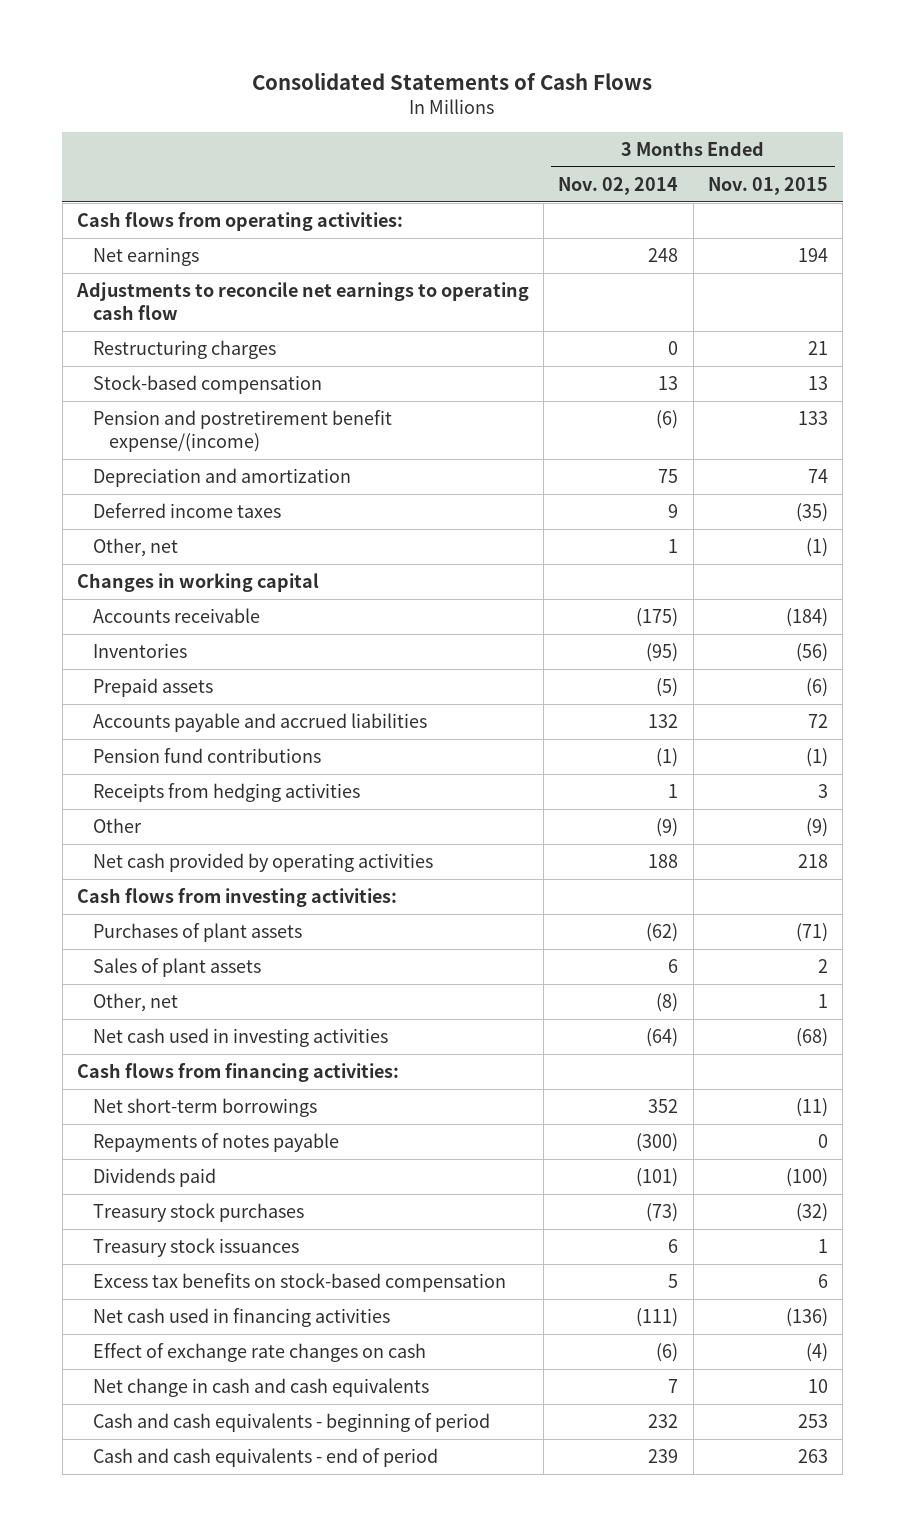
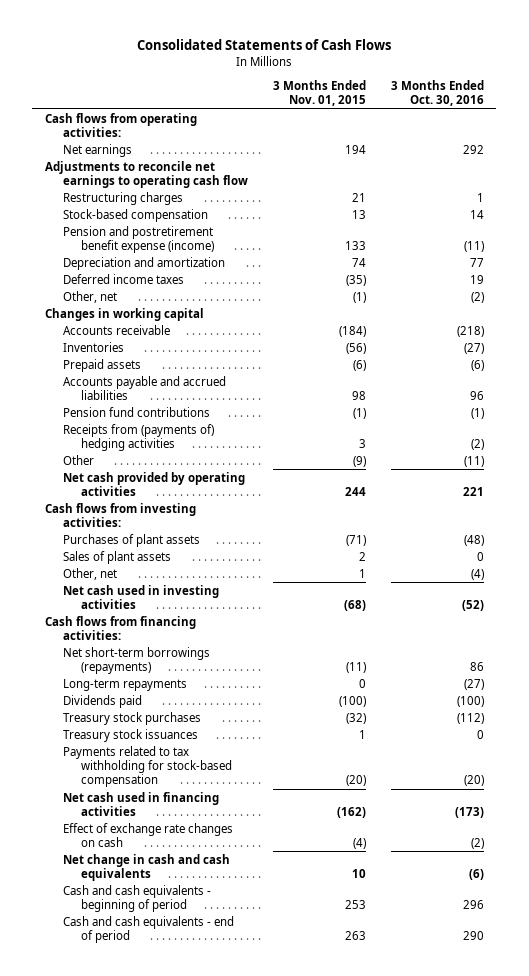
[558,176,679,195] Nov. 02, 2014 -> none
none -> [390,80,484,107] 3 Months Ended Oct. 30, 2016
[93,410,393,452] Pension and postretirement benefit expense/(income) -> [63,225,215,253] Pension and postretirement benefit expense (income)
[808,714,829,729] 72 -> [352,390,367,400] 98
[93,783,361,803] Receipts from hedging activities -> [63,423,215,451] Receipts from (payments of) hedging activities
[798,854,829,869] 218 -> [345,486,367,496] 244
[93,1133,340,1153] Repayments of notes payable -> none
[93,1098,318,1118] Net short-term borrowings -> [63,646,211,674] Net short-term borrowings (repayments)
none -> [63,678,188,691] Long-term repayments
[93,1273,507,1293] Excess tax benefits on stock-based compensation -> none
none -> [63,745,233,787] Payments related to tax withholding for stock-based compensation
[786,1308,829,1328] (136) -> [337,806,367,818] (162)

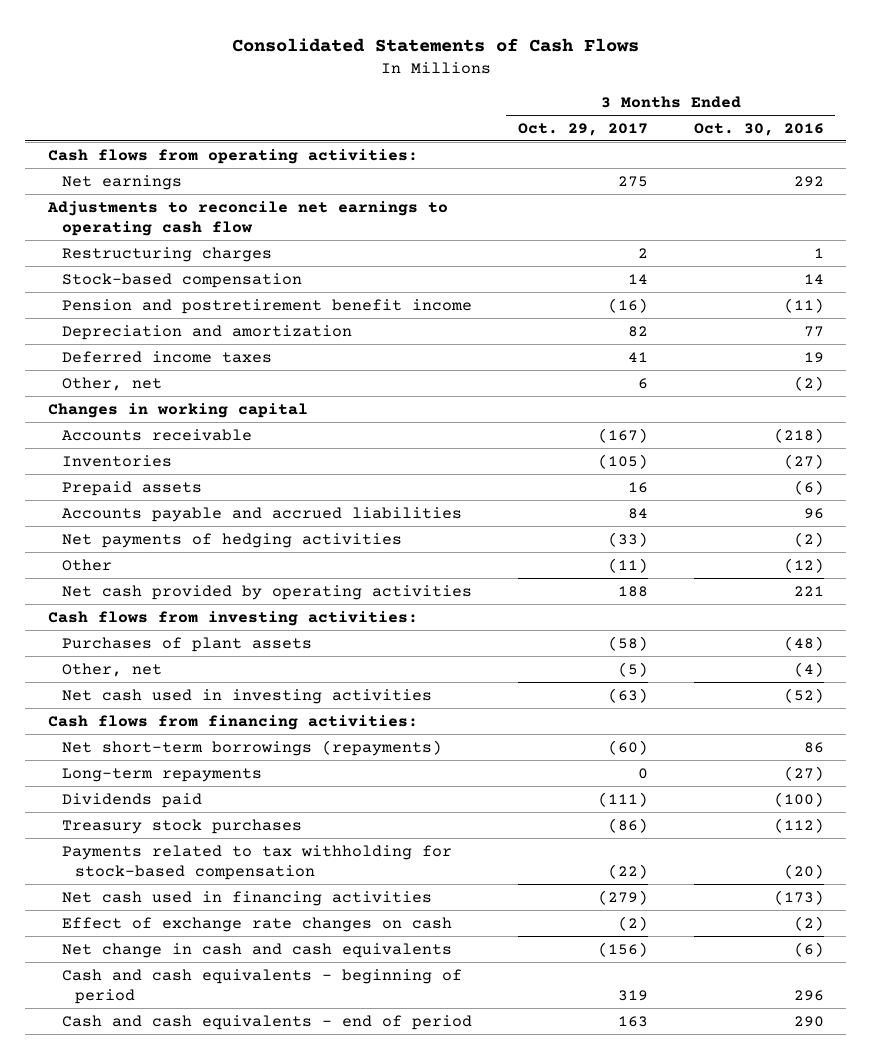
[273,80,367,107] 3 Months Ended Nov. 01, 2015 -> none
none -> [517,122,648,136] Oct. 29, 2017
[63,225,215,253] Pension and postretirement benefit expense (income) -> [61,298,472,314] Pension and postretirement benefit income
[63,406,211,417] Pension fund contributions -> none
[63,423,215,451] Receipts from (payments of) hedging activities -> [61,532,402,548] Net payments of hedging activities
[463,455,484,467] (11) -> [783,557,824,573] (12)
[63,550,172,564] Sales of plant assets -> none
[63,728,199,742] Treasury stock issuances -> none

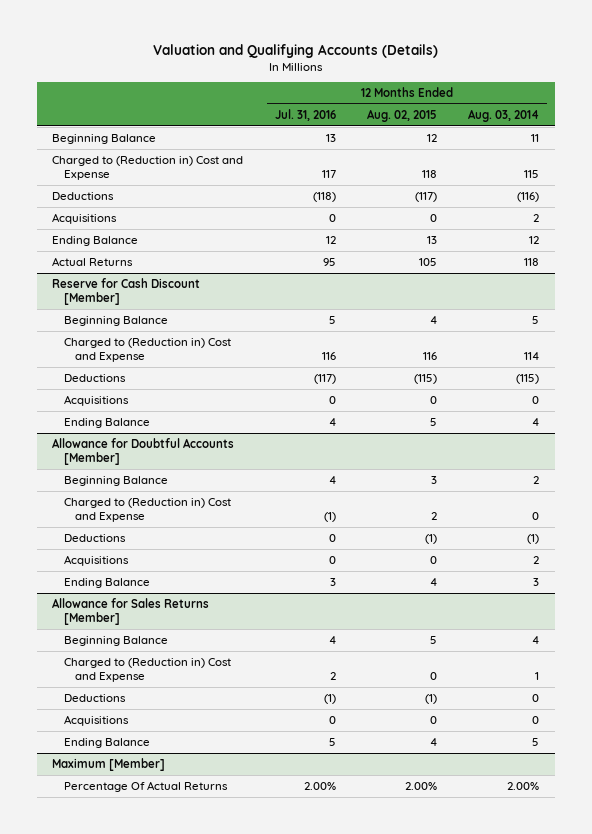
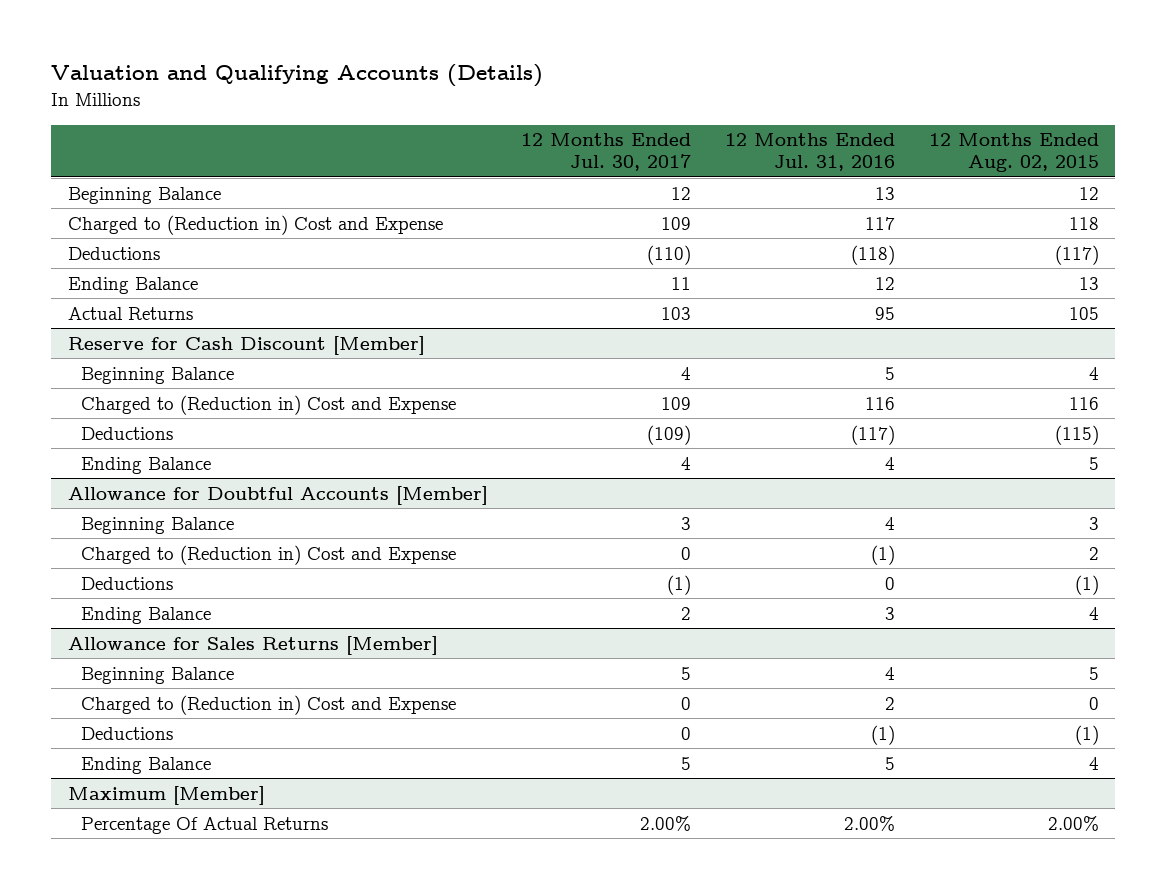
[468,108,540,122] Aug. 03, 2014 -> none
none -> [521,133,692,172] 12 Months Ended Jul. 30, 2017
[52,212,118,224] Acquisitions -> none
[63,394,129,406] Acquisitions -> none
[63,554,129,566] Acquisitions -> none
[63,714,129,726] Acquisitions -> none

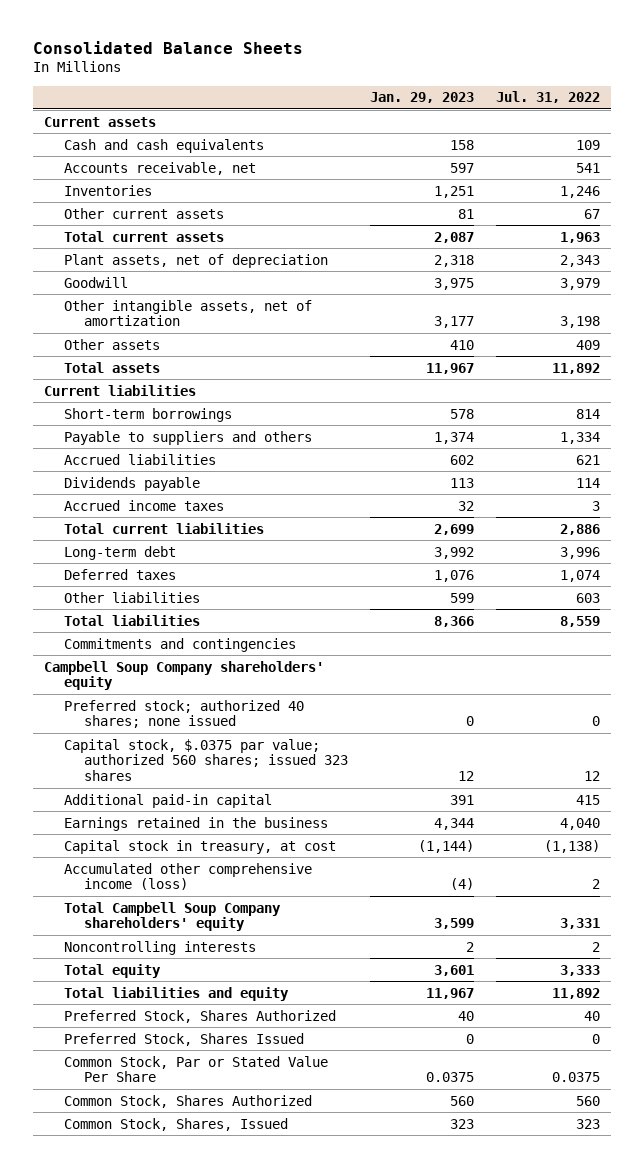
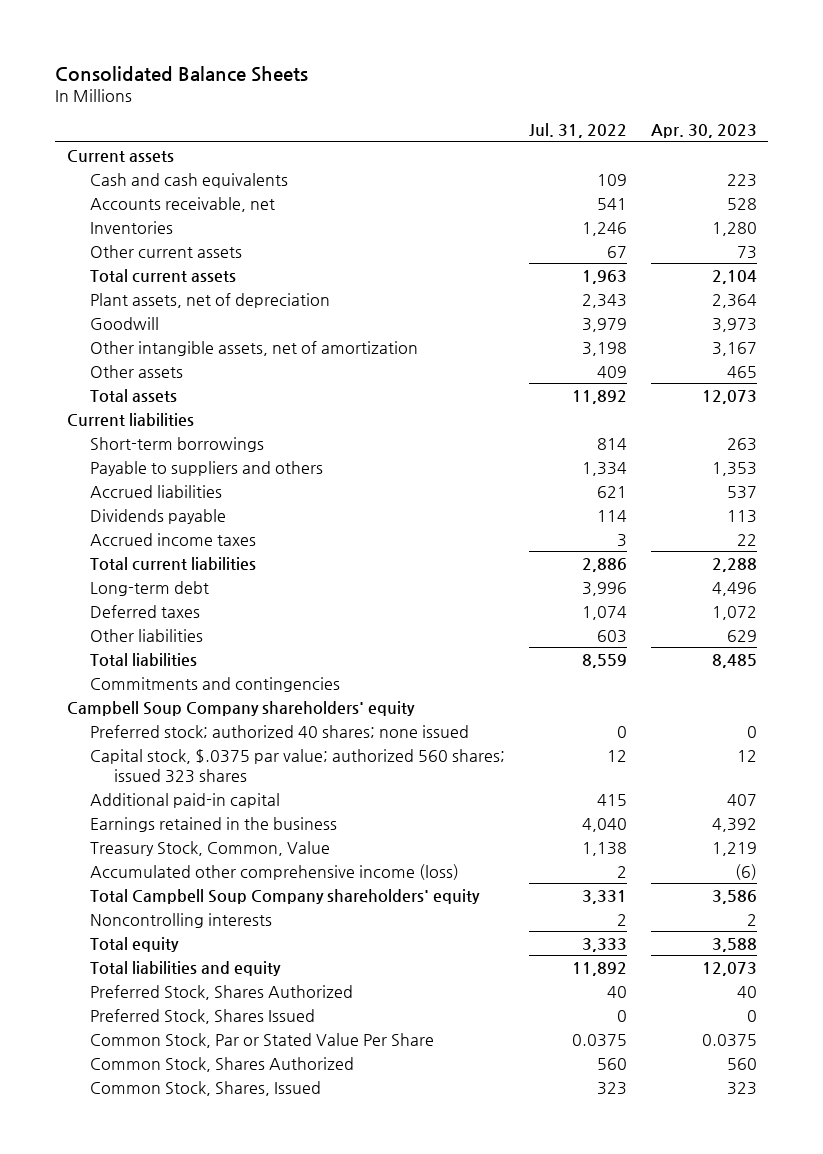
[370,92,475,104] Jan. 29, 2023 -> none
none -> [650,124,757,139] Apr. 30, 2023
[64,839,337,854] Capital stock in treasury, at cost -> none
none -> [90,840,331,856] Treasury Stock, Common, Value

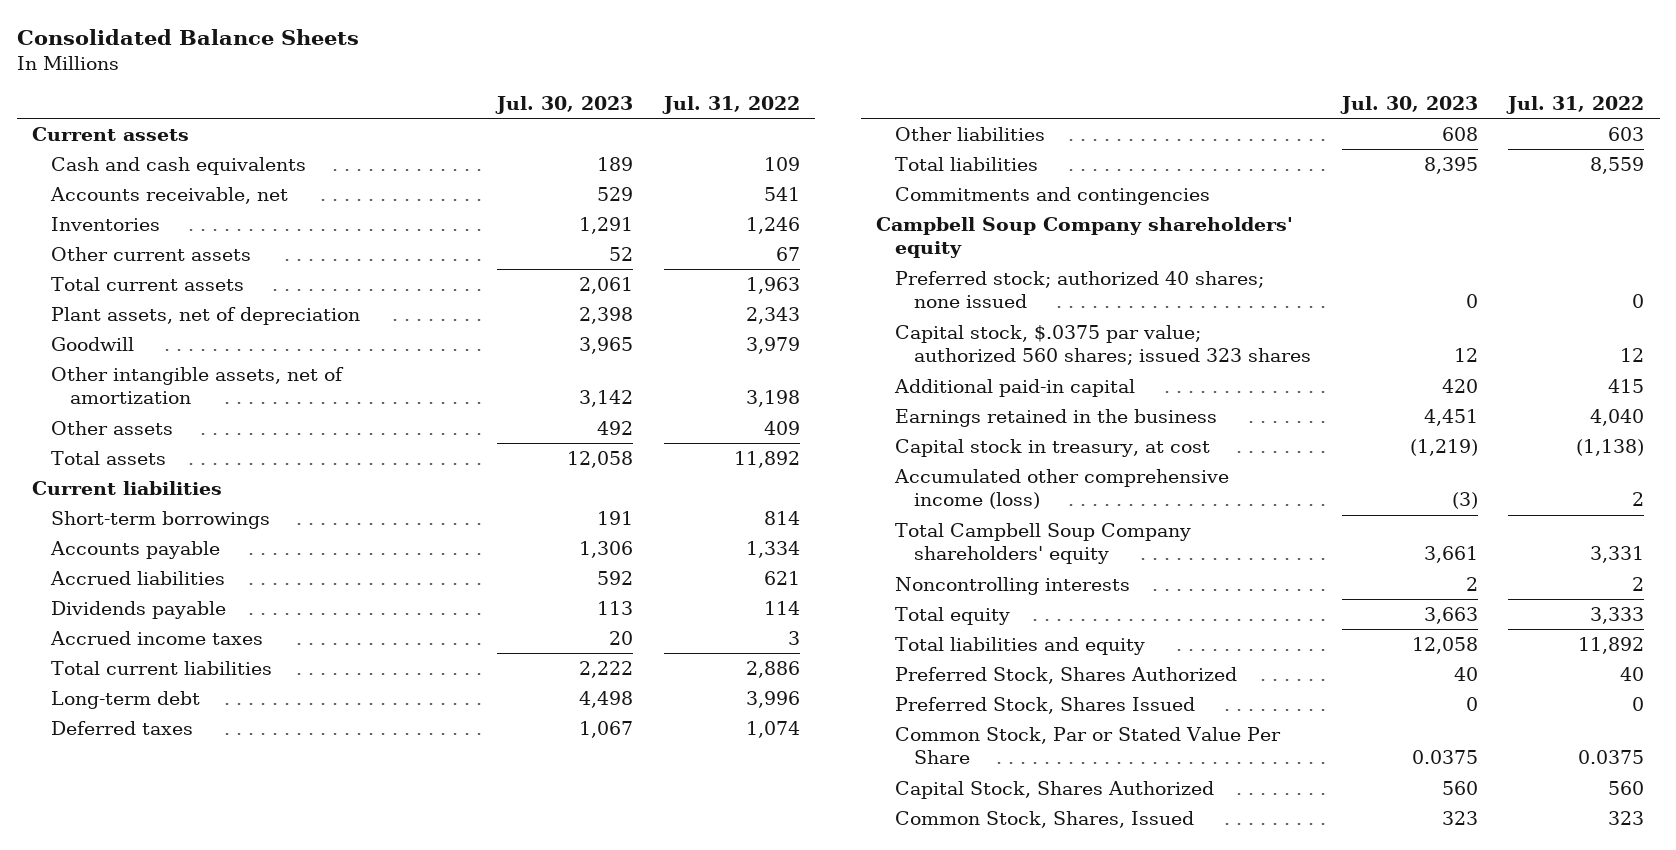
[650,124,757,139] Apr. 30, 2023 -> none
none -> [495,95,634,114] Jul. 30, 2023
[90,460,324,476] Payable to suppliers and others -> [49,540,220,559] Accounts payable
[90,840,331,856] Treasury Stock, Common, Value -> [895,438,1211,457] Capital stock in treasury, at cost
[581,841,627,856] 1,138 -> [1576,438,1645,456] (1,138)
[90,1056,355,1072] Common Stock, Shares Authorized -> [895,780,1215,799] Capital Stock, Shares Authorized

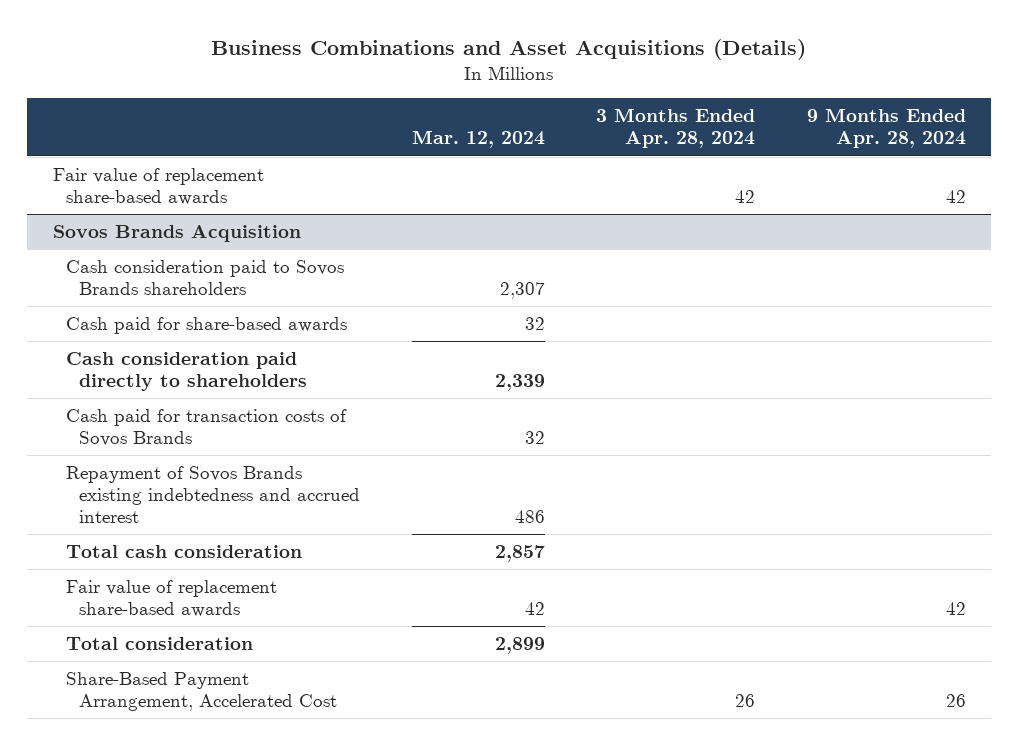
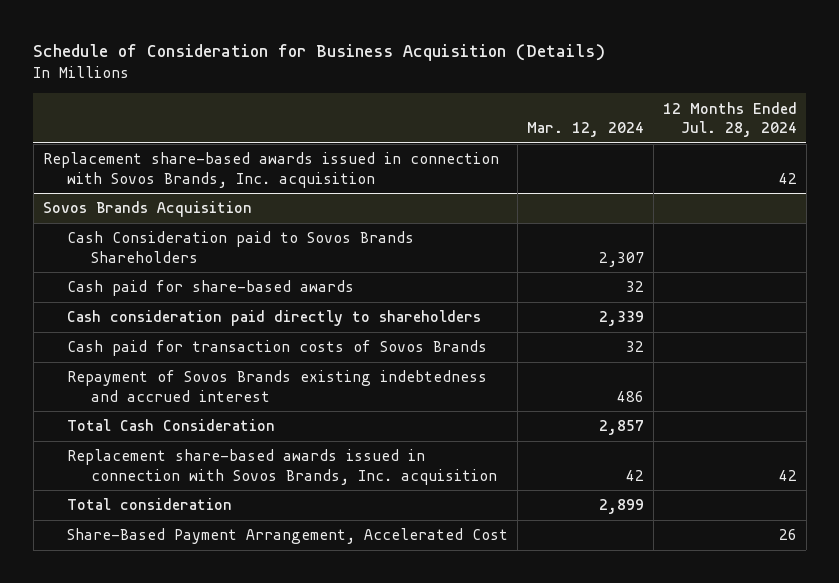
[211,39,807,61] Business Combinations and Asset Acquisitions (Details) -> [33,44,606,62] Schedule of Consideration for Business Acquisition (Details)
[596,108,756,149] 3 Months Ended Apr. 28, 2024 -> none
[806,108,966,149] 9 Months Ended Apr. 28, 2024 -> none
none -> [662,101,797,137] 12 Months Ended Jul. 28, 2024
[52,167,264,206] Fair value of replacement share-based awards -> [42,152,499,188] Replacement share-based awards issued in connection with Sovos Brands, Inc. acquisition
[66,259,345,296] Cash consideration paid to Sovos Brands shareholders -> [66,231,414,263] Cash Consideration paid to Sovos Brands Shareholders
[66,544,303,558] Total cash consideration -> [66,419,275,432] Total Cash Consideration
[66,579,278,618] Fair value of replacement share-based awards -> [66,449,498,485] Replacement share-based awards issued in connection with Sovos Brands, Inc. acquisition

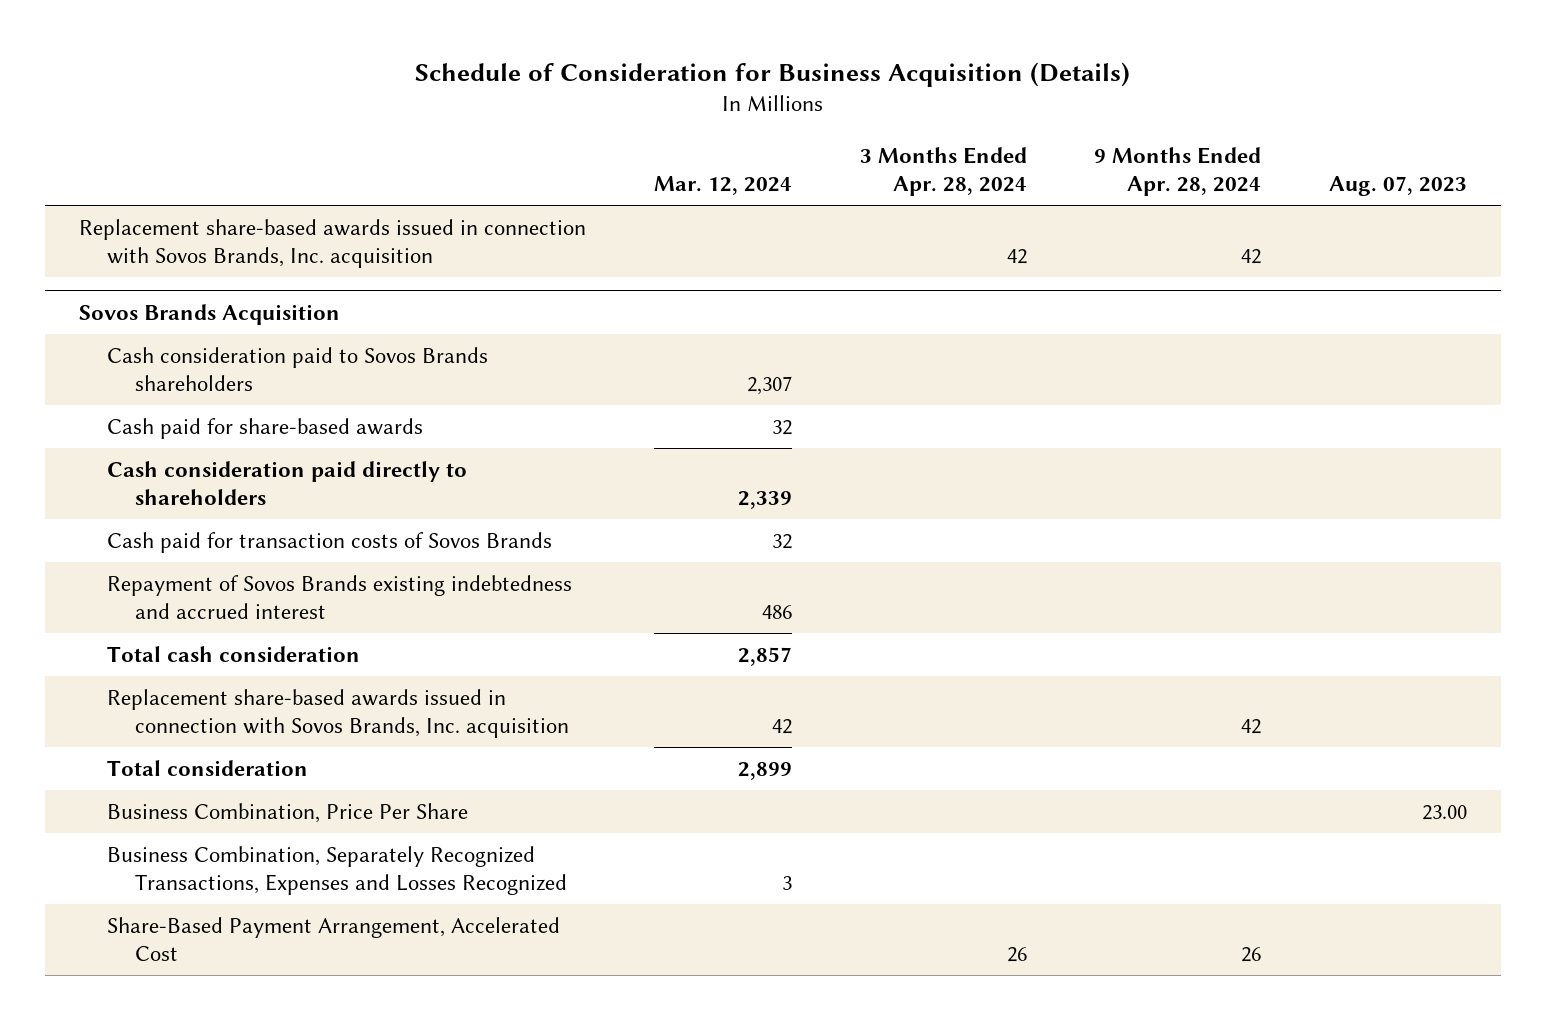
[662,101,797,137] 12 Months Ended Jul. 28, 2024 -> none
none -> [859,146,1027,196] 3 Months Ended Apr. 28, 2024
none -> [1094,146,1262,196] 9 Months Ended Apr. 28, 2024
none -> [1328,175,1467,196] Aug. 07, 2023
[66,231,414,263] Cash Consideration paid to Sovos Brands Shareholders -> [107,347,489,391] Cash consideration paid to Sovos Brands shareholders
[66,419,275,432] Total Cash Consideration -> [107,646,361,663] Total cash consideration
none -> [107,803,469,824] Business Combination, Price Per Share
none -> [107,846,568,895] Business Combination, Separately Recognized Transactions, Expenses and Losses Recognized

